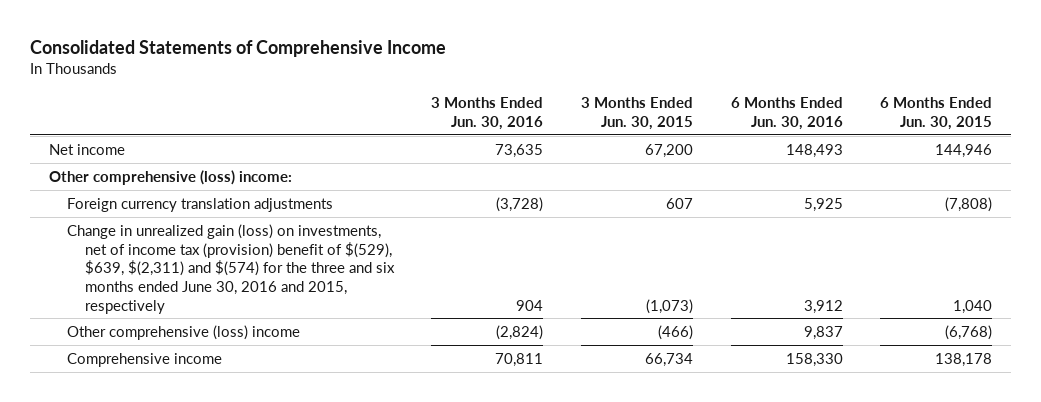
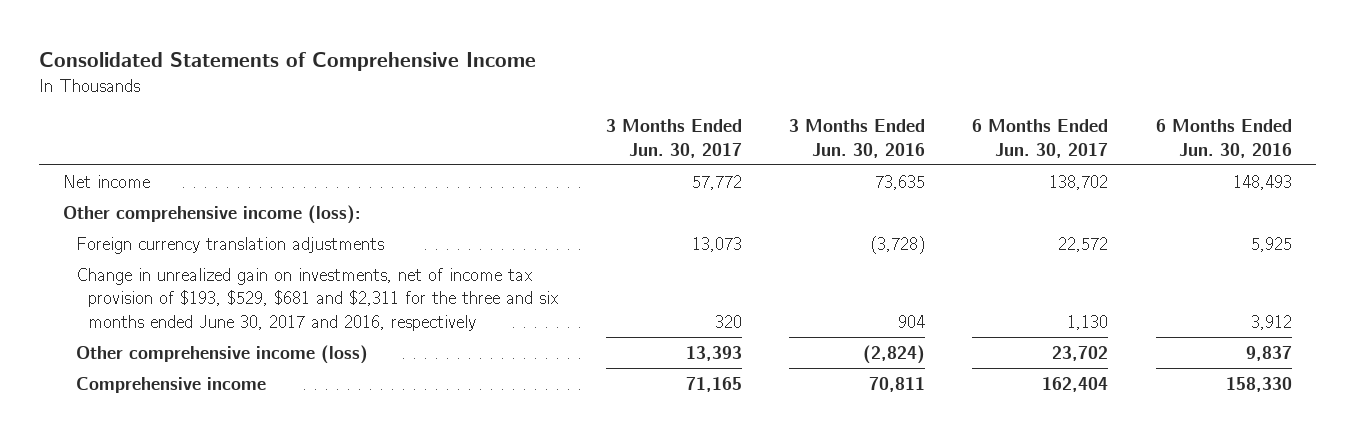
[581,97,694,130] 3 Months Ended Jun. 30, 2015 -> none
[880,97,993,130] 6 Months Ended Jun. 30, 2015 -> none
none -> [605,119,742,158] 3 Months Ended Jun. 30, 2017
none -> [972,119,1109,158] 6 Months Ended Jun. 30, 2017
[48,169,292,185] Other comprehensive (loss) income: -> [62,204,361,224] Other comprehensive income (loss):
[66,223,395,314] Change in unrealized gain (loss) on investments, net of income tax (provision) benefit of $(529), $639, $(2,311) and $(574) for the three and six months ended June 30, 2016 and 2015, respectively -> [75,267,559,332] Change in unrealized gain on investments, net of income tax provision of $193, $529, $681 and $2,311 for the three and six months ended June 30, 2017 and 2016, respectively
[66,324,300,340] Other comprehensive (loss) income -> [75,344,368,364] Other comprehensive income (loss)

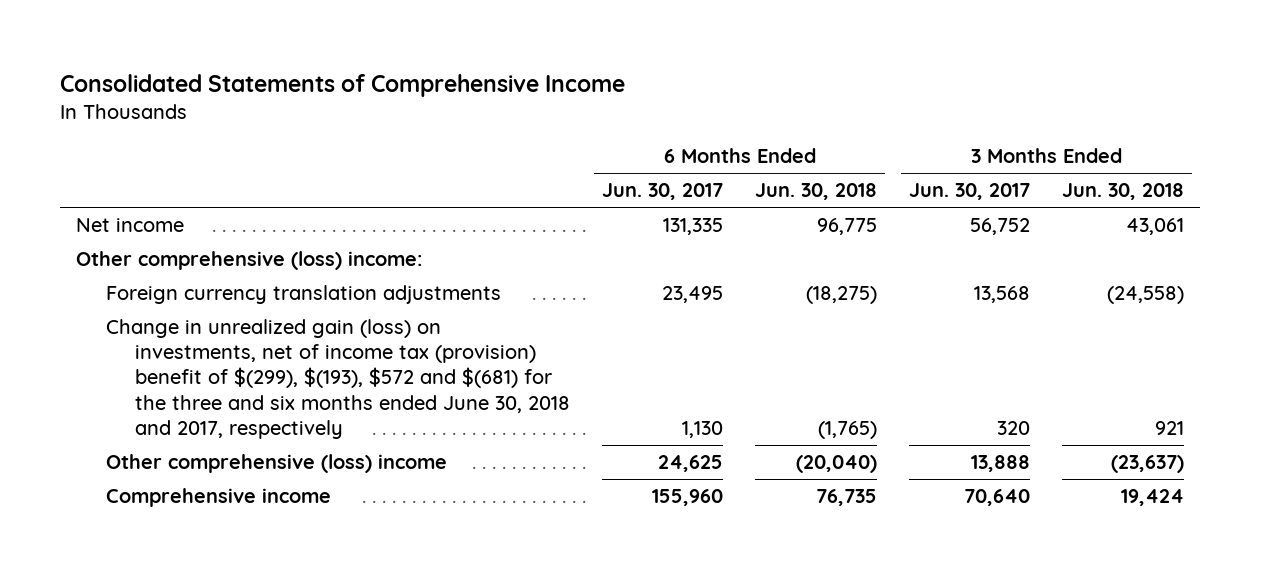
[789,119,926,158] 3 Months Ended Jun. 30, 2016 -> none
[1155,119,1292,158] 6 Months Ended Jun. 30, 2016 -> none
none -> [755,183,878,201] Jun. 30, 2018
none -> [1062,183,1185,201] Jun. 30, 2018
[691,174,742,190] 57,772 -> [970,218,1031,236] 56,752
[1049,174,1109,190] 138,702 -> [663,218,724,236] 131,335
[62,204,361,224] Other comprehensive income (loss): -> [76,251,423,271] Other comprehensive (loss) income:
[691,236,742,252] 13,073 -> [974,286,1031,304] 13,568
[1058,236,1109,252] 22,572 -> [662,286,724,304] 23,495
[75,267,559,332] Change in unrealized gain on investments, net of income tax provision of $193, $529, $681 and $2,311 for the three and six months ended June 30, 2017 and 2016, respectively -> [105,319,571,439] Change in unrealized gain (loss) on investments, net of income tax (provision) benefit of $(299), $(193), $572 and $(681) for the three and six months ended June 30, 2018 and 2017, respectively
[75,344,368,364] Other comprehensive income (loss) -> [105,454,447,474] Other comprehensive (loss) income
[685,345,742,361] 13,393 -> [971,455,1031,473] 13,888
[1052,345,1109,361] 23,702 -> [658,455,724,473] 24,625
[685,376,742,392] 71,165 -> [964,489,1031,507] 70,640
[1042,376,1109,392] 162,404 -> [652,489,724,507] 155,960

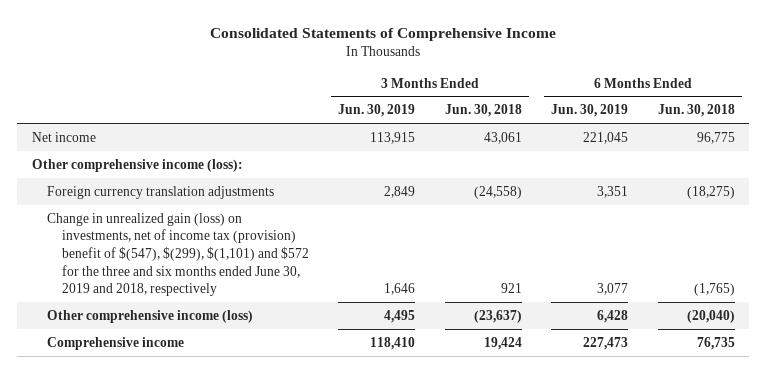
[602,183,724,201] Jun. 30, 2017 -> none
[909,183,1031,201] Jun. 30, 2017 -> none
none -> [338,104,416,118] Jun. 30, 2019
none -> [551,104,629,118] Jun. 30, 2019
[76,251,423,271] Other comprehensive (loss) income: -> [31,158,243,172] Other comprehensive income (loss):
[105,319,571,439] Change in unrealized gain (loss) on investments, net of income tax (provision) benefit of $(299), $(193), $572 and $(681) for the three and six months ended June 30, 2018 and 2017, respectively -> [46,212,310,297] Change in unrealized gain (loss) on investments, net of income tax (provision) benefit of $(547), $(299), $(1,101) and $572 for the three and six months ended June 30, 2019 and 2018, respectively
[105,454,447,474] Other comprehensive (loss) income -> [46,309,253,323] Other comprehensive income (loss)

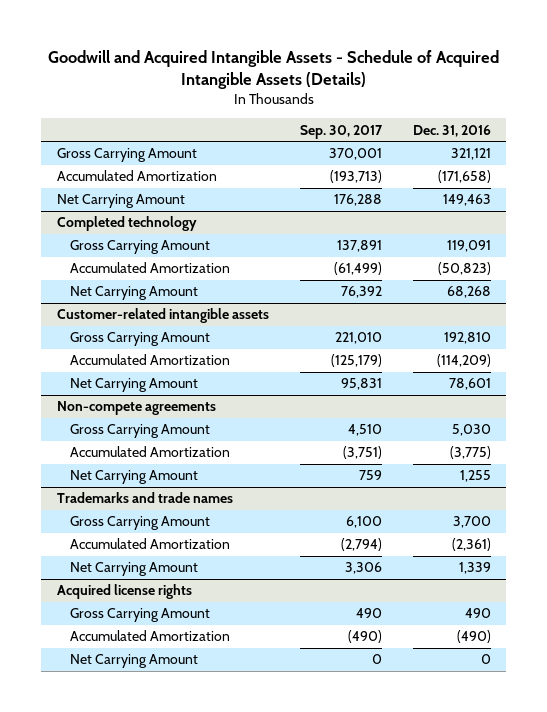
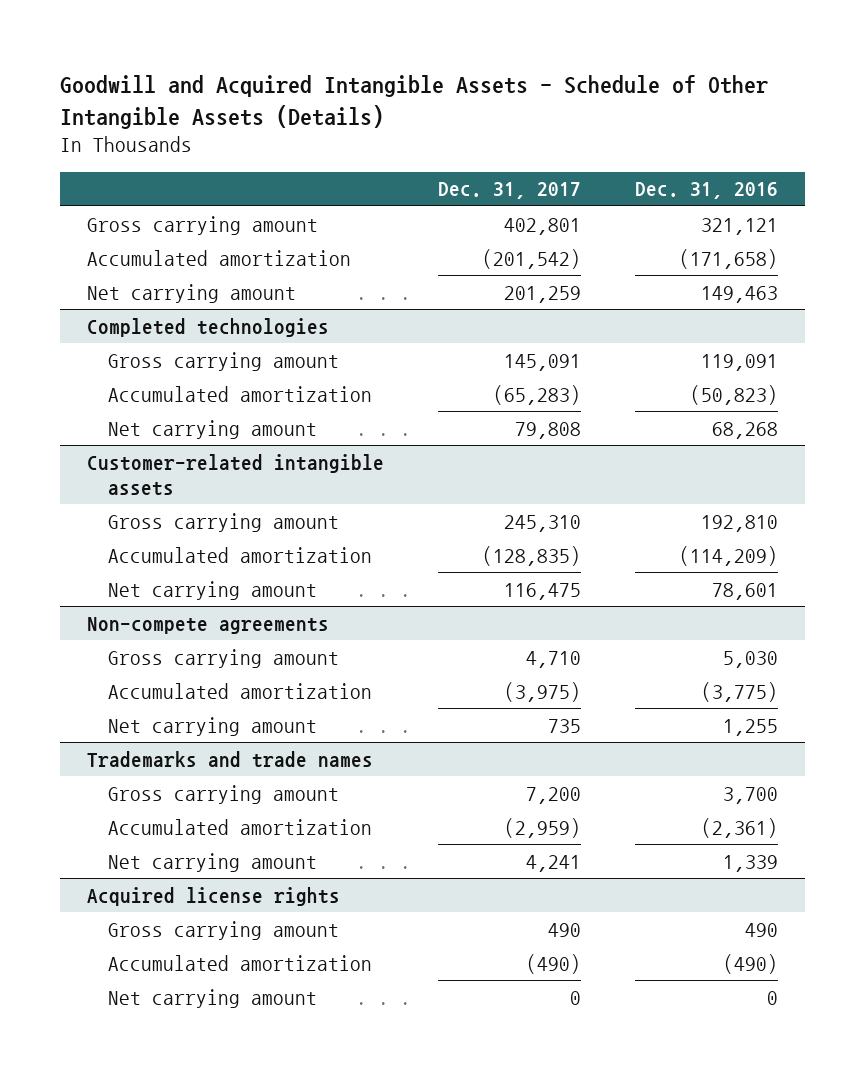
[47,50,499,90] Goodwill and Acquired Intangible Assets - Schedule of Acquired Intangible Assets (Details) -> [59,74,768,129] Goodwill and Acquired Intangible Assets - Schedule of Other Intangible Assets (Details)
[299,124,383,139] Sep. 30, 2017 -> none
none -> [438,182,582,200] Dec. 31, 2017
[56,148,197,163] Gross Carrying Amount -> [86,215,318,235] Gross carrying amount
[56,170,217,182] Accumulated Amortization -> [86,249,351,266] Accumulated amortization
[56,194,185,209] Net Carrying Amount -> [86,283,296,303] Net carrying amount
[56,216,197,232] Completed technology -> [86,317,329,337] Completed technologies
[70,240,211,255] Gross Carrying Amount -> [108,351,340,371] Gross carrying amount
[70,262,231,274] Accumulated Amortization -> [108,385,373,402] Accumulated amortization
[70,286,199,301] Net Carrying Amount -> [108,419,318,439] Net carrying amount
[70,332,211,347] Gross Carrying Amount -> [108,512,340,532] Gross carrying amount
[70,354,231,366] Accumulated Amortization -> [108,546,373,563] Accumulated amortization
[70,378,199,393] Net Carrying Amount -> [108,580,318,600] Net carrying amount
[70,424,211,439] Gross Carrying Amount -> [108,648,340,668] Gross carrying amount
[70,446,231,458] Accumulated Amortization -> [108,682,373,699] Accumulated amortization
[70,470,199,485] Net Carrying Amount -> [108,716,318,736] Net carrying amount
[70,516,211,531] Gross Carrying Amount -> [108,784,340,804] Gross carrying amount
[70,538,231,550] Accumulated Amortization -> [108,818,373,835] Accumulated amortization
[70,562,199,577] Net Carrying Amount -> [108,852,318,872] Net carrying amount
[70,608,211,623] Gross Carrying Amount -> [108,920,340,940] Gross carrying amount
[70,630,231,642] Accumulated Amortization -> [108,954,373,971] Accumulated amortization
[70,654,199,669] Net Carrying Amount -> [108,988,318,1008] Net carrying amount

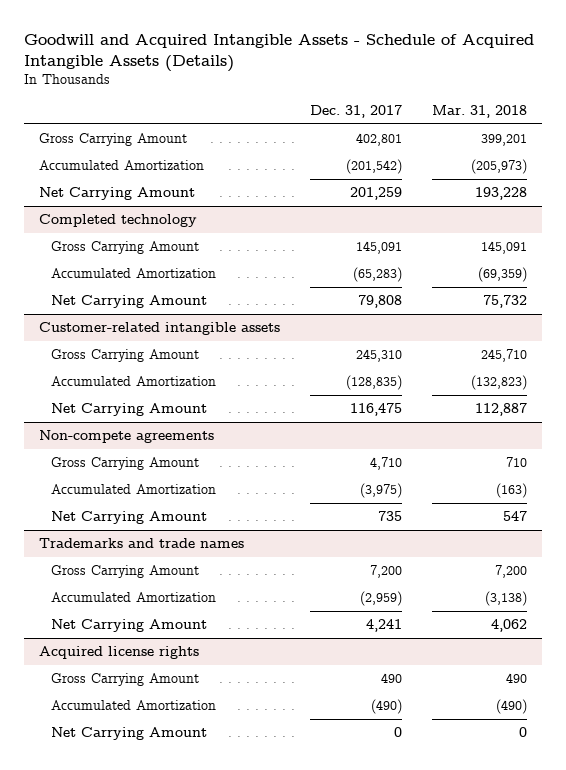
[59,74,768,129] Goodwill and Acquired Intangible Assets - Schedule of Other Intangible Assets (Details) -> [24,33,535,72] Goodwill and Acquired Intangible Assets - Schedule of Acquired Intangible Assets (Details)
[635,182,779,200] Dec. 31, 2016 -> none
none -> [431,104,527,118] Mar. 31, 2018
[86,215,318,235] Gross carrying amount -> [38,132,187,146] Gross Carrying Amount
[86,249,351,266] Accumulated amortization -> [38,159,204,170] Accumulated Amortization
[86,283,296,303] Net carrying amount -> [38,186,195,200] Net Carrying Amount
[86,317,329,337] Completed technologies -> [38,213,197,227] Completed technology
[108,351,340,371] Gross carrying amount -> [50,240,199,254] Gross Carrying Amount
[108,385,373,402] Accumulated amortization -> [50,267,216,278] Accumulated Amortization
[108,419,318,439] Net carrying amount -> [50,294,207,308] Net Carrying Amount
[108,512,340,532] Gross carrying amount -> [50,348,199,362] Gross Carrying Amount
[108,546,373,563] Accumulated amortization -> [50,375,216,386] Accumulated Amortization
[108,580,318,600] Net carrying amount -> [50,402,207,416] Net Carrying Amount
[108,648,340,668] Gross carrying amount -> [50,456,199,470] Gross Carrying Amount
[108,682,373,699] Accumulated amortization -> [50,483,216,494] Accumulated Amortization
[108,716,318,736] Net carrying amount -> [50,510,207,524] Net Carrying Amount
[108,784,340,804] Gross carrying amount -> [50,564,199,578] Gross Carrying Amount
[108,818,373,835] Accumulated amortization -> [50,591,216,602] Accumulated Amortization
[108,852,318,872] Net carrying amount -> [50,618,207,632] Net Carrying Amount
[108,920,340,940] Gross carrying amount -> [50,672,199,686] Gross Carrying Amount
[108,954,373,971] Accumulated amortization -> [50,699,216,710] Accumulated Amortization
[108,988,318,1008] Net carrying amount -> [50,726,207,740] Net Carrying Amount

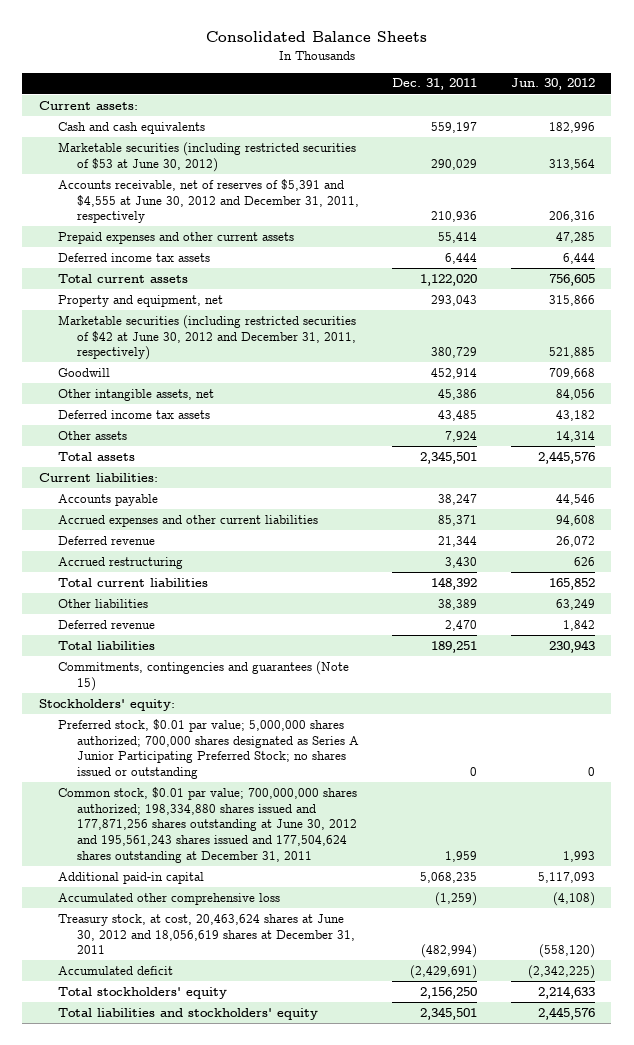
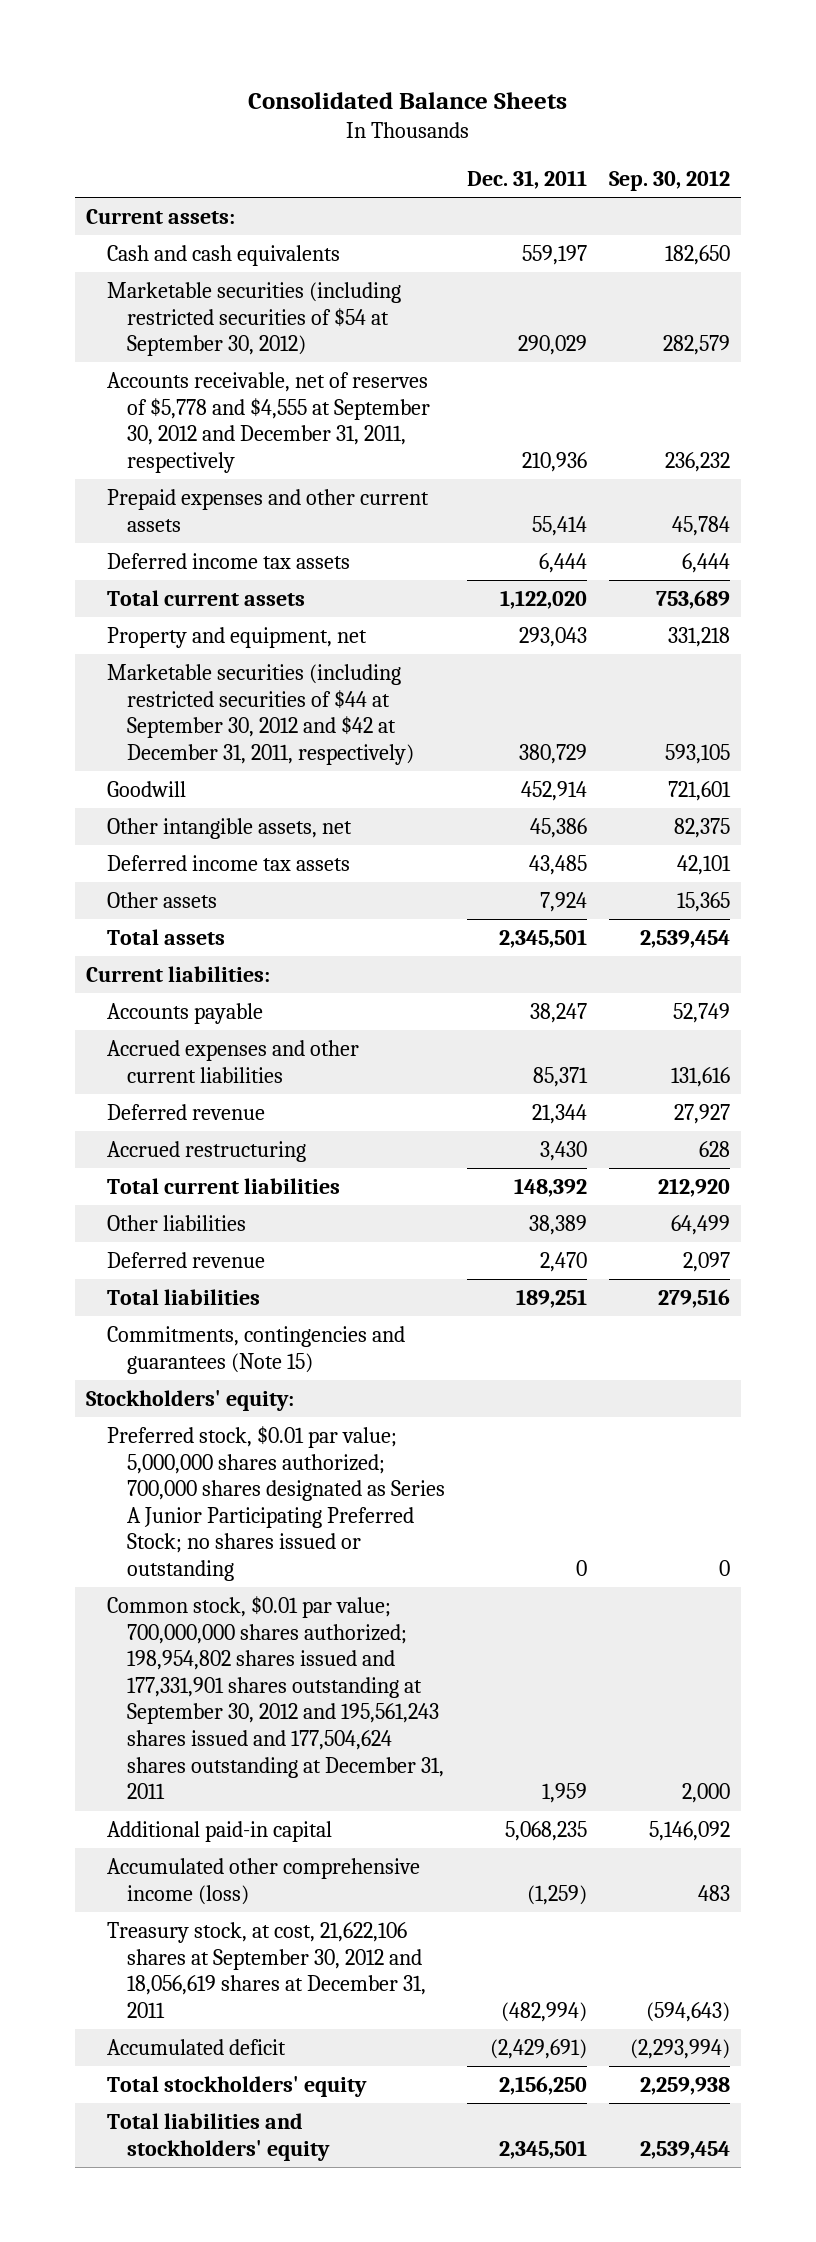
[510,78,595,91] Jun. 30, 2012 -> none
none -> [609,169,731,191] Sep. 30, 2012
[57,141,356,172] Marketable securities (including restricted securities of $53 at June 30, 2012) -> [106,281,401,357] Marketable securities (including restricted securities of $54 at September 30, 2012)
[57,178,359,224] Accounts receivable, net of reserves of $5,391 and $4,555 at June 30, 2012 and December 31, 2011, respectively -> [106,371,430,473] Accounts receivable, net of reserves of $5,778 and $4,555 at September 30, 2012 and December 31, 2011, respectively
[57,314,356,361] Marketable securities (including restricted securities of $42 at June 30, 2012 and December 31, 2011, respectively) -> [106,663,414,765] Marketable securities (including restricted securities of $44 at September 30, 2012 and $42 at December 31, 2011, respectively)
[57,786,357,863] Common stock, $0.01 par value; 700,000,000 shares authorized; 198,334,880 shares issued and 177,871,256 shares outstanding at June 30, 2012 and 195,561,243 shares issued and 177,504,624 shares outstanding at December 31, 2011 -> [106,1595,444,1800] Common stock, $0.01 par value; 700,000,000 shares authorized; 198,954,802 shares issued and 177,331,901 shares outstanding at September 30, 2012 and 195,561,243 shares issued and 177,504,624 shares outstanding at December 31, 2011
[57,892,280,905] Accumulated other comprehensive loss -> [106,1857,420,1905] Accumulated other comprehensive income (loss)
[57,913,355,955] Treasury stock, at cost, 20,463,624 shares at June 30, 2012 and 18,056,619 shares at December 31, 2011 -> [106,1921,426,2018] Treasury stock, at cost, 21,622,106 shares at September 30, 2012 and 18,056,619 shares at December 31, 2011

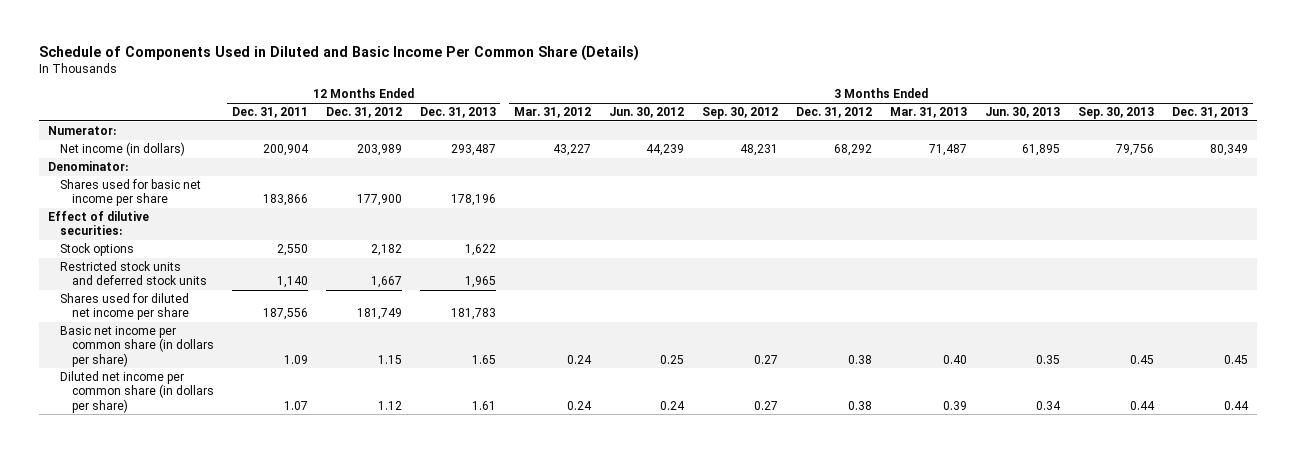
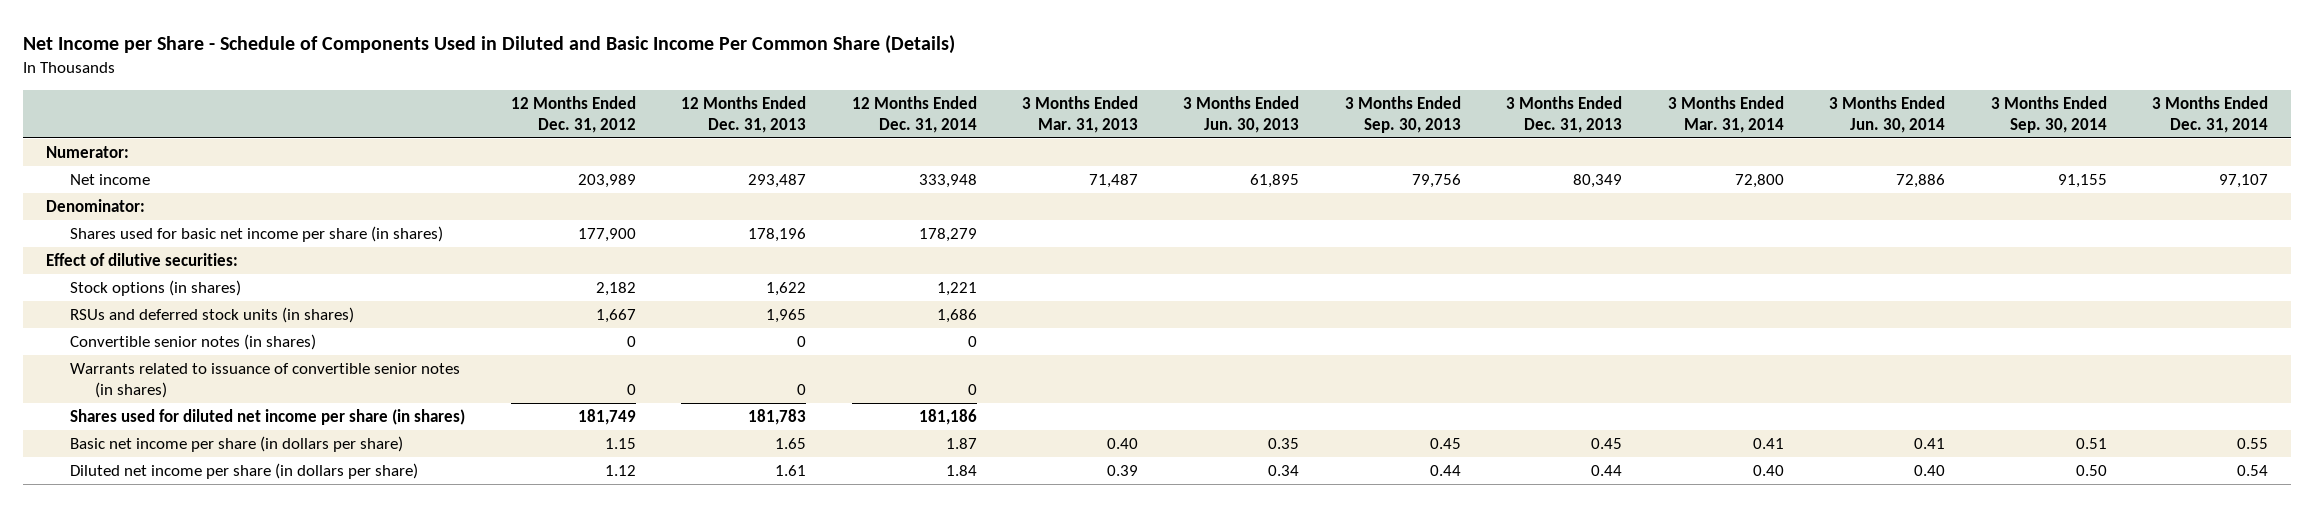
[38,45,639,62] Schedule of Components Used in Diluted and Basic Income Per Common Share (Details) -> [23,34,956,54] Net Income per Share - Schedule of Components Used in Diluted and Basic Income Per Common Share (Details)
[231,107,308,119] Dec. 31, 2011 -> none
[513,107,591,119] Mar. 31, 2012 -> none
[608,107,684,119] Jun. 30, 2012 -> none
[702,107,779,120] Sep. 30, 2012 -> none
[796,107,873,119] Dec. 31, 2012 -> none
none -> [851,95,977,134] 12 Months Ended Dec. 31, 2014
none -> [1667,95,1784,134] 3 Months Ended Mar. 31, 2014
none -> [1829,95,1946,134] 3 Months Ended Jun. 30, 2014
none -> [1990,95,2107,134] 3 Months Ended Sep. 30, 2014
none -> [2152,95,2269,134] 3 Months Ended Dec. 31, 2014
[59,142,185,157] Net income (in dollars) -> [70,173,151,185] Net income
[59,179,201,207] Shares used for basic net income per share -> [70,225,444,242] Shares used for basic net income per share (in shares)
[59,243,134,257] Stock options -> [70,279,242,296] Stock options (in shares)
[59,261,207,286] Restricted stock units and deferred stock units -> [70,306,355,323] RSUs and deferred stock units (in shares)
none -> [70,333,317,350] Convertible senior notes (in shares)
none -> [70,362,461,399] Warrants related to issuance of convertible senior notes (in shares)
[59,293,189,321] Shares used for diluted net income per share -> [70,408,466,425] Shares used for diluted net income per share (in shares)
[59,326,214,367] Basic net income per common share (in dollars per share) -> [70,435,404,452] Basic net income per share (in dollars per share)
[59,371,214,413] Diluted net income per common share (in dollars per share) -> [70,462,419,479] Diluted net income per share (in dollars per share)

